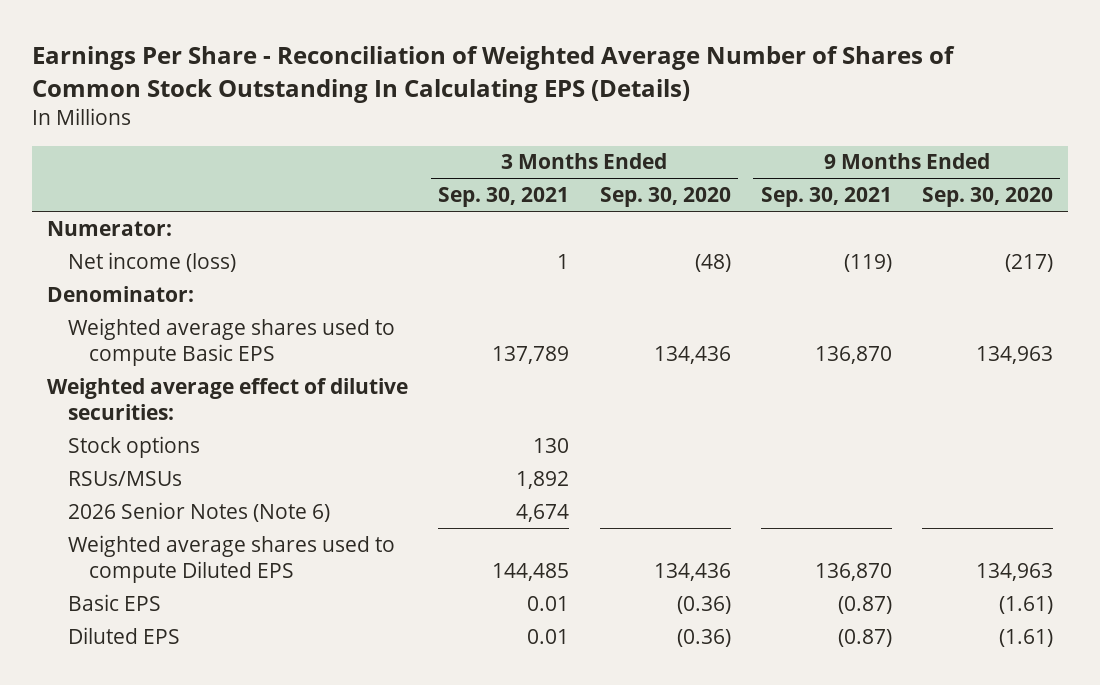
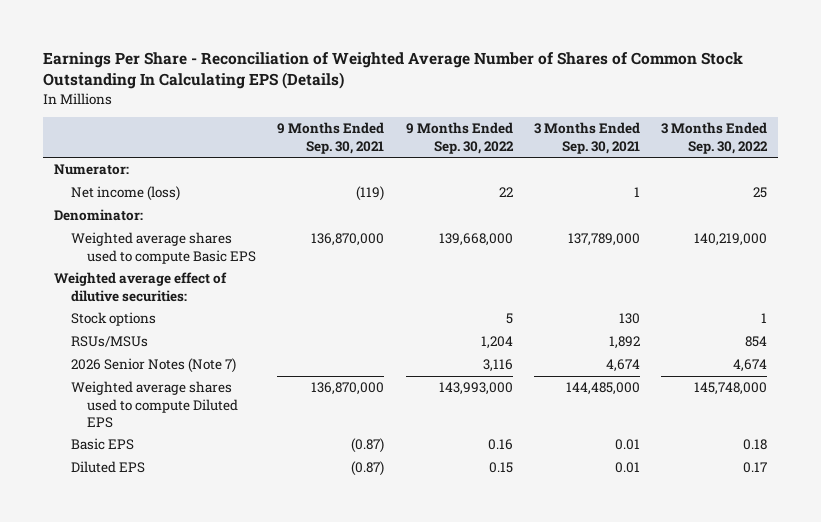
[599,187,731,208] Sep. 30, 2020 -> none
[921,187,1053,208] Sep. 30, 2020 -> none
none -> [405,122,514,154] 9 Months Ended Sep. 30, 2022
none -> [661,122,769,154] 3 Months Ended Sep. 30, 2022
[492,346,570,365] 137,789 -> [567,233,640,247] 137,789,000
[814,346,892,365] 136,870 -> [311,233,385,247] 136,870,000
[68,501,331,522] 2026 Senior Notes (Note 6) -> [70,358,236,374] 2026 Senior Notes (Note 7)
[492,563,570,582] 144,485 -> [565,382,640,396] 144,485,000
[814,563,892,582] 136,870 -> [311,382,385,396] 136,870,000

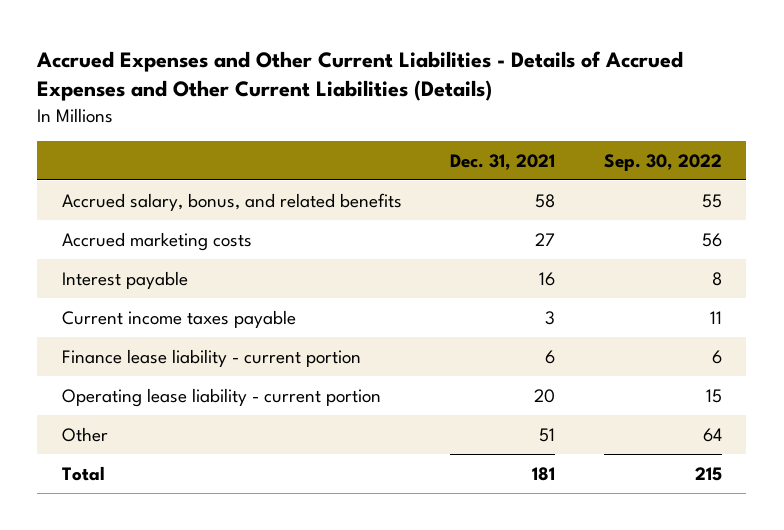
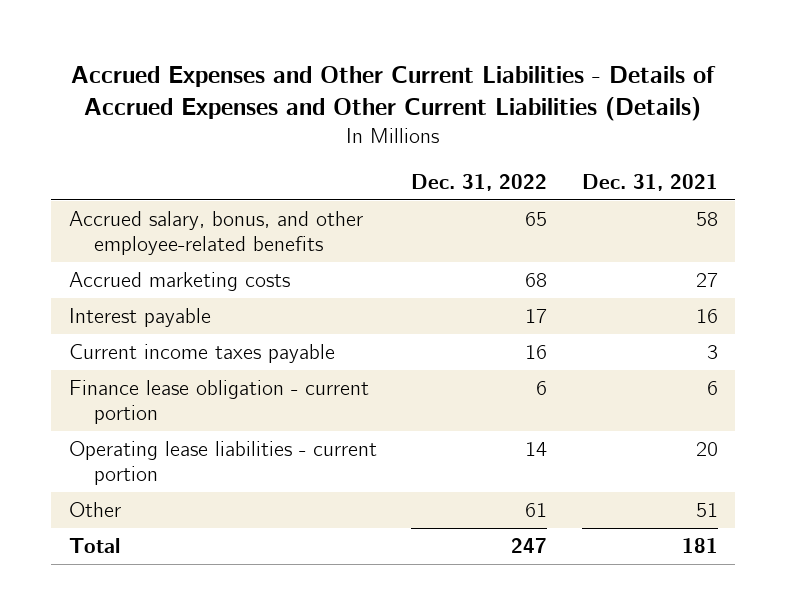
[603,153,722,171] Sep. 30, 2022 -> none
none -> [411,173,548,191] Dec. 31, 2022
[61,192,402,211] Accrued salary, bonus, and related benefits -> [68,211,363,255] Accrued salary, bonus, and other employee-related benefits
[61,348,361,367] Finance lease liability - current portion -> [68,380,369,424] Finance lease obligation - current portion
[61,387,381,407] Operating lease liability - current portion -> [68,441,377,485] Operating lease liabilities - current portion

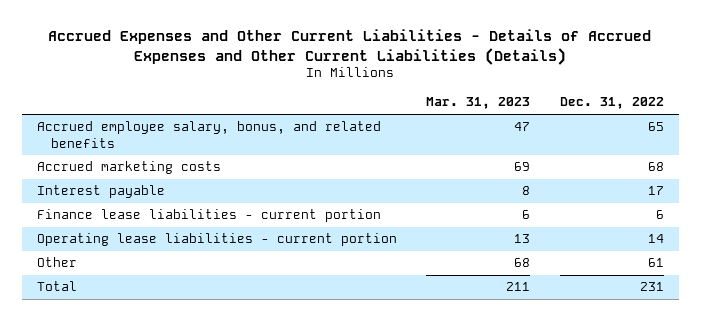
[581,173,718,191] Dec. 31, 2021 -> none
none -> [426,97,531,110] Mar. 31, 2023
[68,211,363,255] Accrued salary, bonus, and other employee-related benefits -> [36,121,381,148] Accrued employee salary, bonus, and related benefits
[68,344,335,364] Current income taxes payable -> none
[68,380,369,424] Finance lease obligation - current portion -> [36,209,381,223] Finance lease liabilities - current portion
[511,538,548,554] 247 -> [640,282,665,292] 231

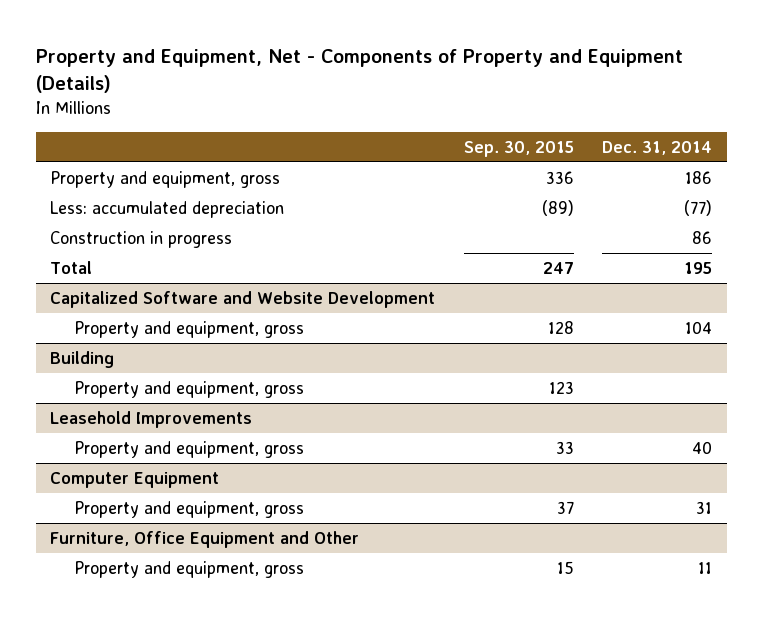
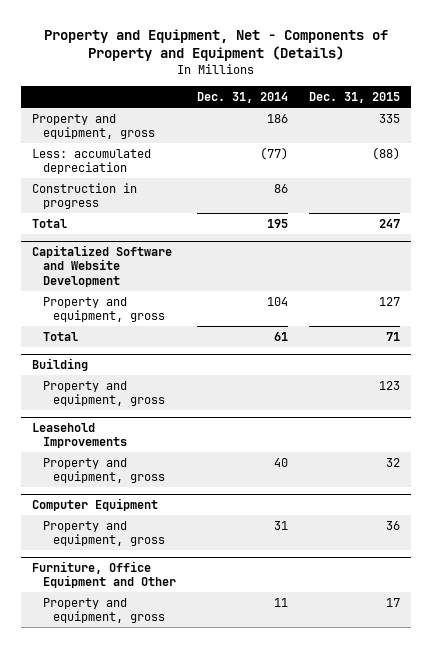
[463,140,574,157] Sep. 30, 2015 -> none
none -> [309,92,401,104] Dec. 31, 2015
none -> [42,331,78,341] Total

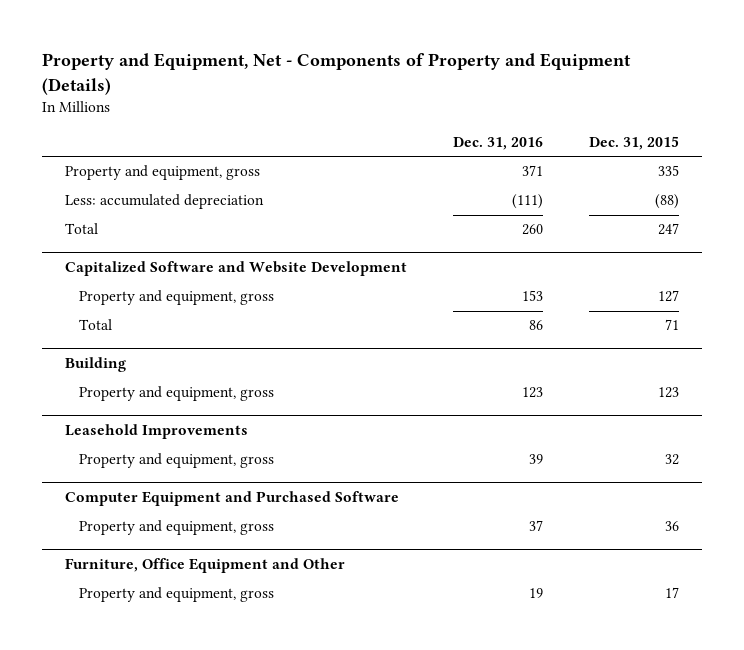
[196,92,288,104] Dec. 31, 2014 -> none
none -> [453,136,544,150] Dec. 31, 2016
[32,182,138,210] Construction in progress -> none
[32,497,159,511] Computer Equipment -> [65,491,400,507] Computer Equipment and Purchased Software

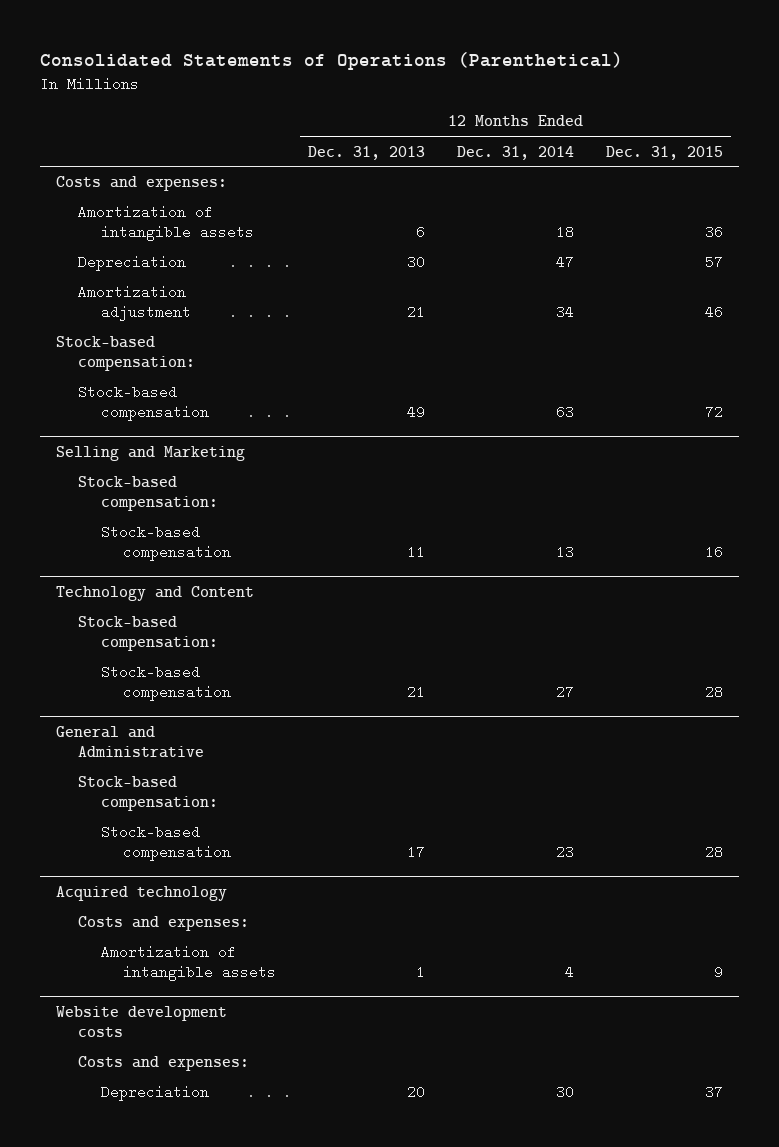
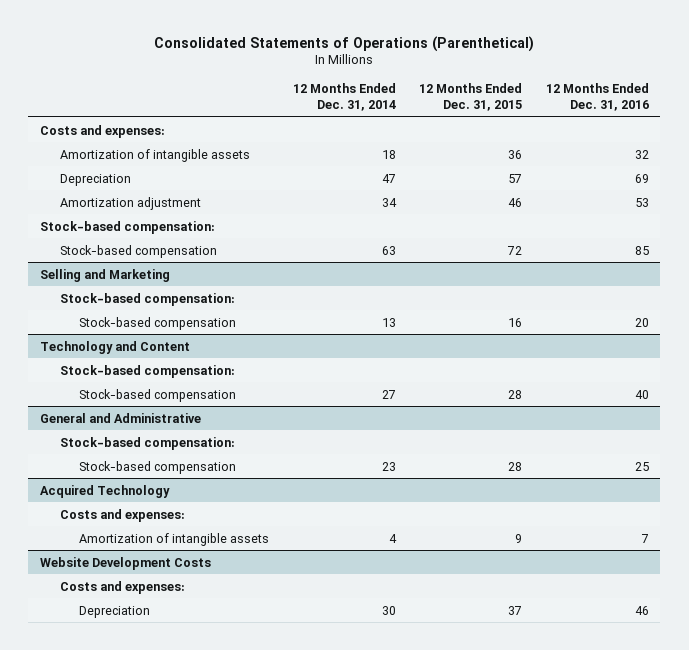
[308,145,426,160] Dec. 31, 2013 -> none
none -> [545,83,649,111] 12 Months Ended Dec. 31, 2016
[55,886,227,902] Acquired technology -> [40,484,171,498] Acquired Technology
[55,1006,227,1037] Website development costs -> [40,556,212,570] Website Development Costs

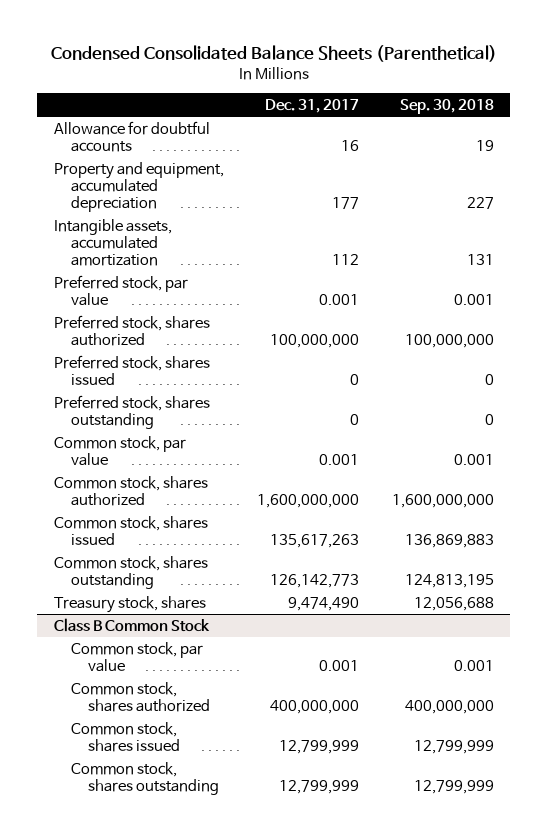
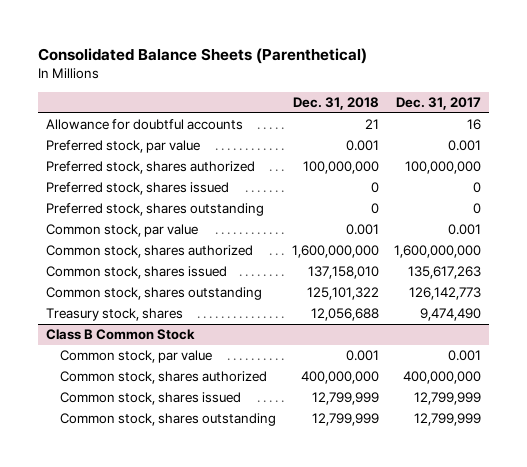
[50,45,497,63] Condensed Consolidated Balance Sheets (Parenthetical) -> [38,47,368,64] Consolidated Balance Sheets (Parenthetical)
[399,98,494,114] Sep. 30, 2018 -> none
none -> [292,97,379,111] Dec. 31, 2018
[53,161,224,212] Property and equipment, accumulated depreciation -> none
[53,218,172,266] Intangible assets, accumulated amortization -> none

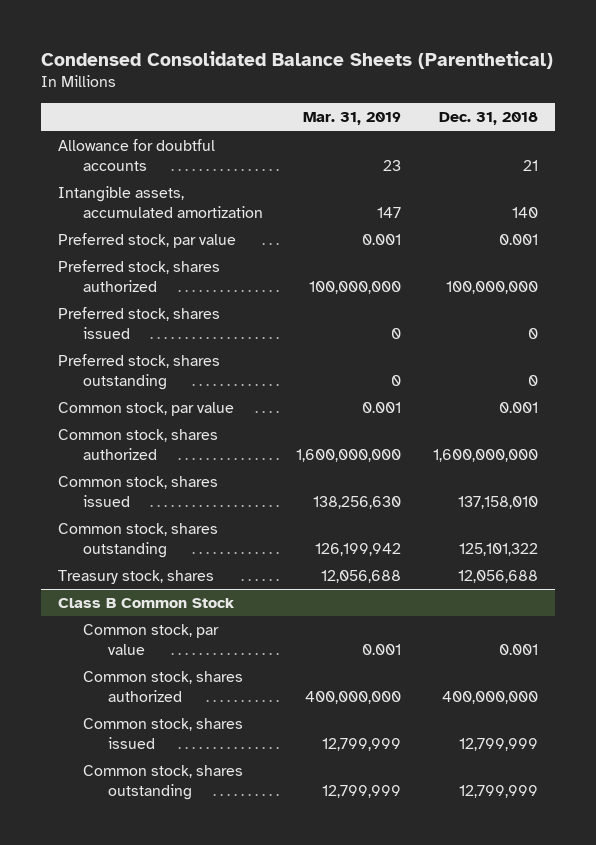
[38,47,368,64] Consolidated Balance Sheets (Parenthetical) -> [41,50,554,69] Condensed Consolidated Balance Sheets (Parenthetical)
[396,97,482,111] Dec. 31, 2017 -> none
none -> [302,112,401,126] Mar. 31, 2019
none -> [57,186,263,218] Intangible assets, accumulated amortization

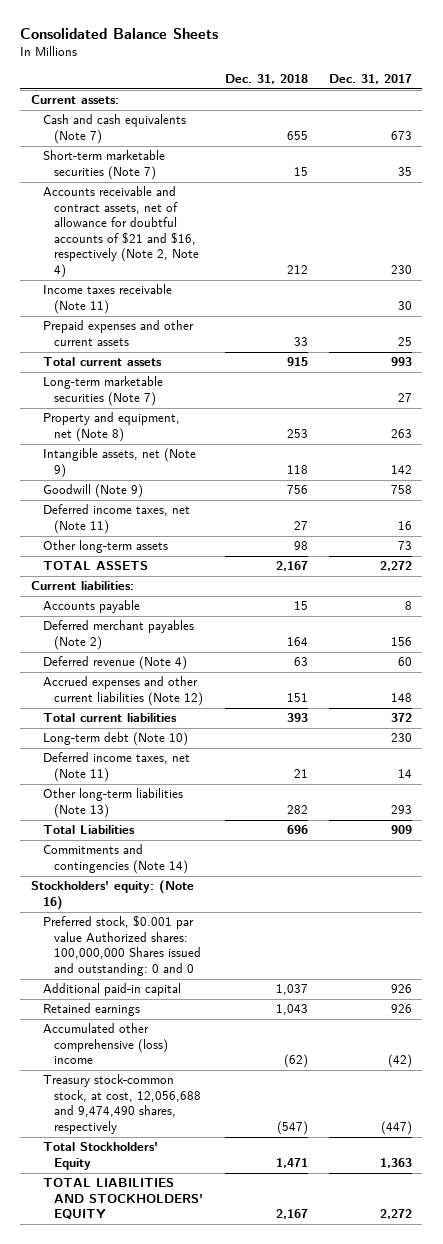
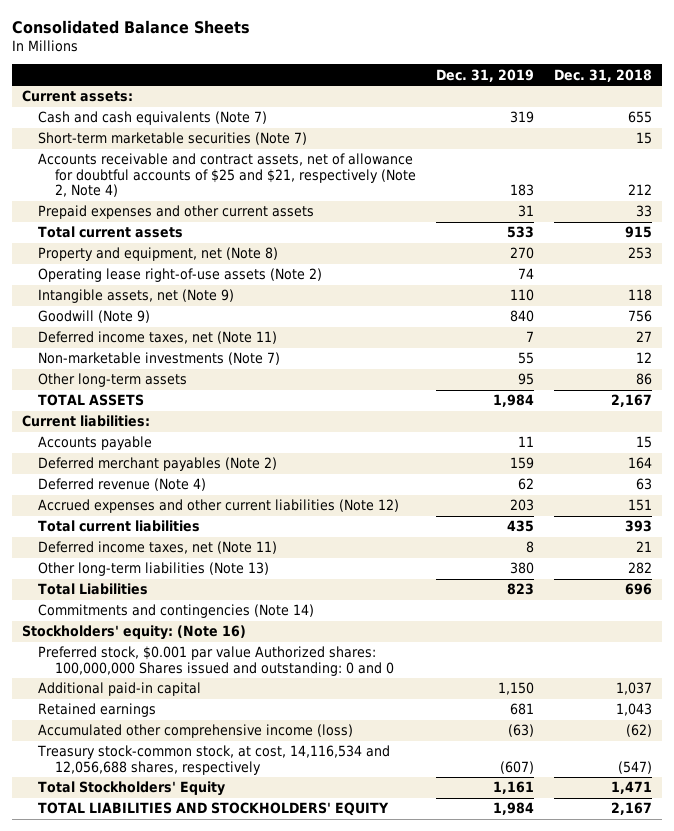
[328,74,412,85] Dec. 31, 2017 -> none
none -> [435,68,534,82] Dec. 31, 2019
[42,284,172,314] Income taxes receivable (Note 11) -> none
[42,186,200,278] Accounts receivable and contract assets, net of allowance for doubtful accounts of $21 and $16, respectively (Note 2, Note 4) -> [38,153,416,198] Accounts receivable and contract assets, net of allowance for doubtful accounts of $25 and $21, respectively (Note 2, Note 4)
[42,376,163,406] Long-term marketable securities (Note 7) -> none
none -> [38,268,323,283] Operating lease right-of-use assets (Note 2)
none -> [38,352,281,366] Non-marketable investments (Note 7)
[293,541,308,551] 98 -> [635,373,652,386] 86
[42,732,188,747] Long-term debt (Note 10) -> none
[42,1023,169,1065] Accumulated other comprehensive (loss) income -> [38,724,354,739] Accumulated other comprehensive income (loss)
[42,1074,202,1134] Treasury stock-common stock, at cost, 12,056,688 and 9,474,490 shares, respectively -> [37,745,391,775] Treasury stock-common stock, at cost, 14,116,534 and 12,056,688 shares, respectively

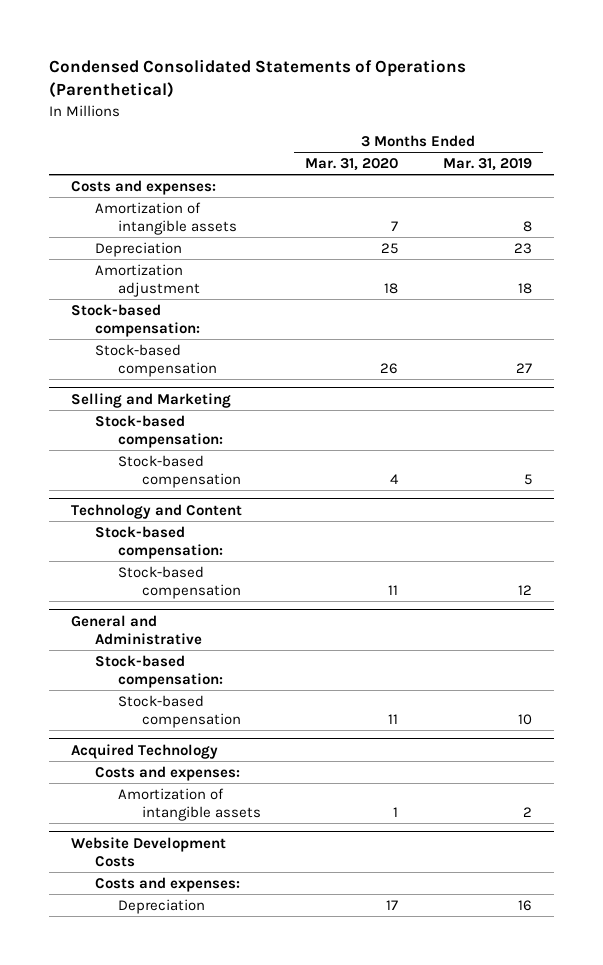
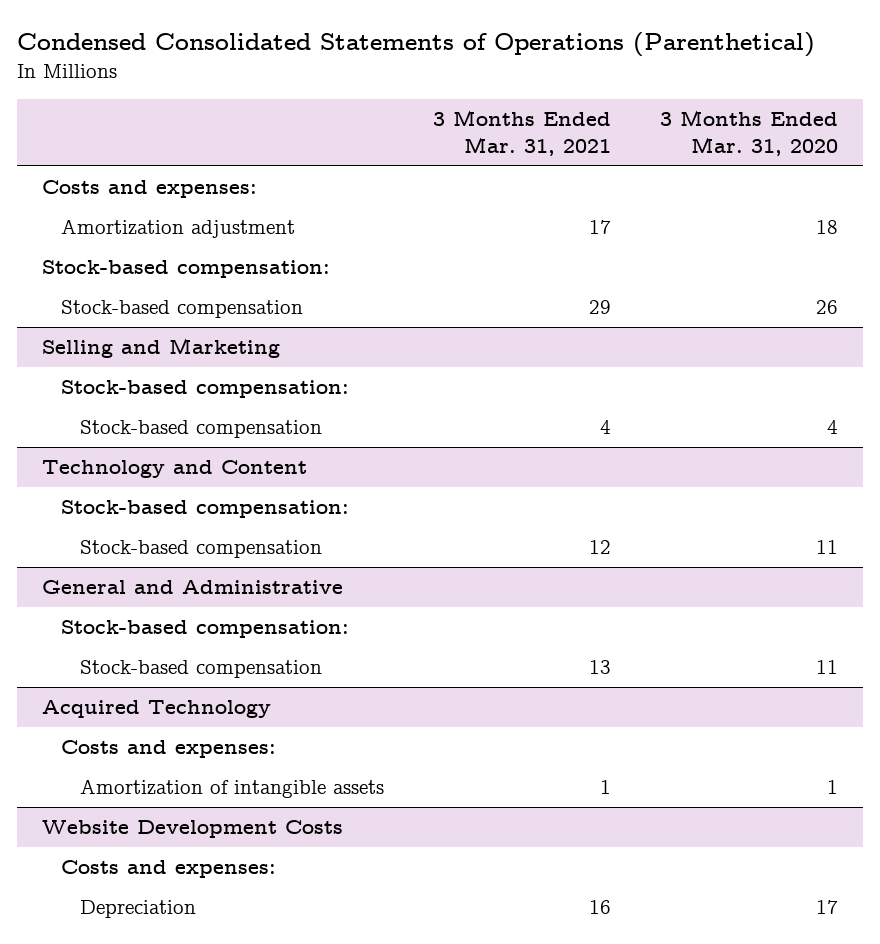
[442,158,532,172] Mar. 31, 2019 -> none
none -> [432,110,611,157] 3 Months Ended Mar. 31, 2021
[94,201,238,235] Amortization of intangible assets -> none
[94,241,182,257] Depreciation -> none

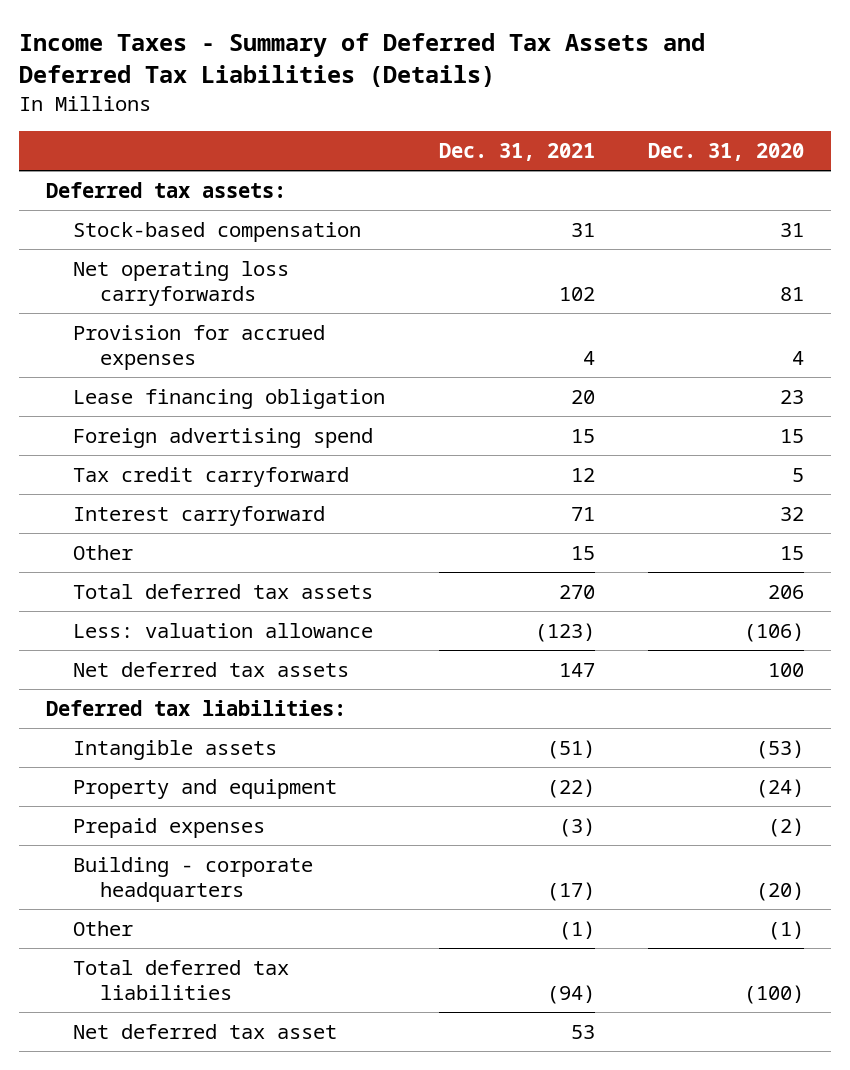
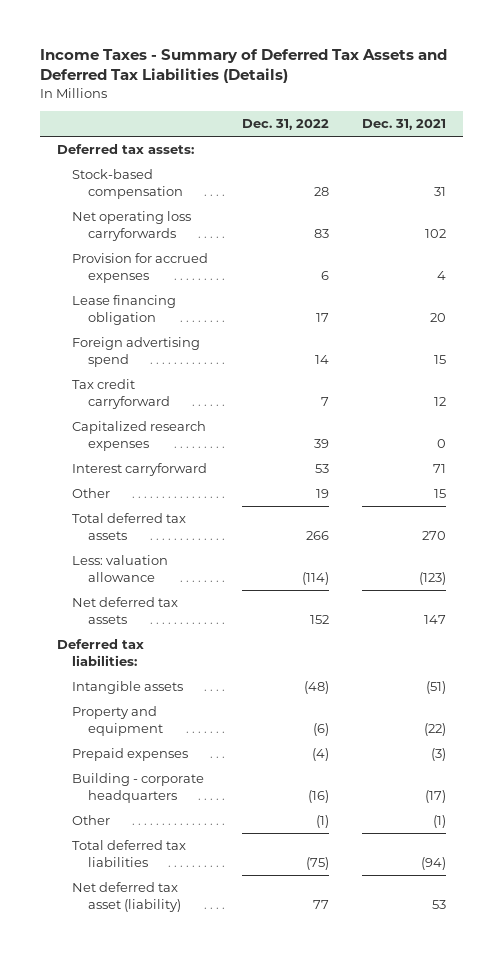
[648,143,805,162] Dec. 31, 2020 -> none
none -> [241,118,329,130] Dec. 31, 2022
none -> [72,421,207,451] Capitalized research expenses
[72,1023,337,1039] Net deferred tax asset -> [72,882,181,912] Net deferred tax asset (liability)

